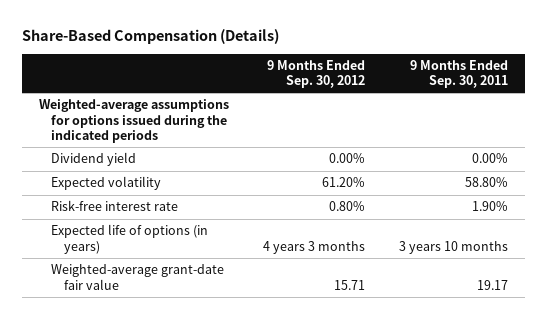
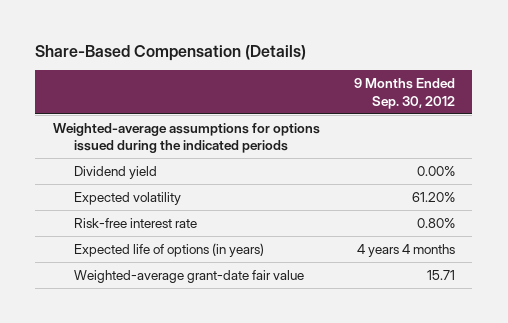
[409,59,508,89] 9 Months Ended Sep. 30, 2011 -> none
[262,240,365,254] 4 years 3 months -> [357,243,456,257] 4 years 4 months

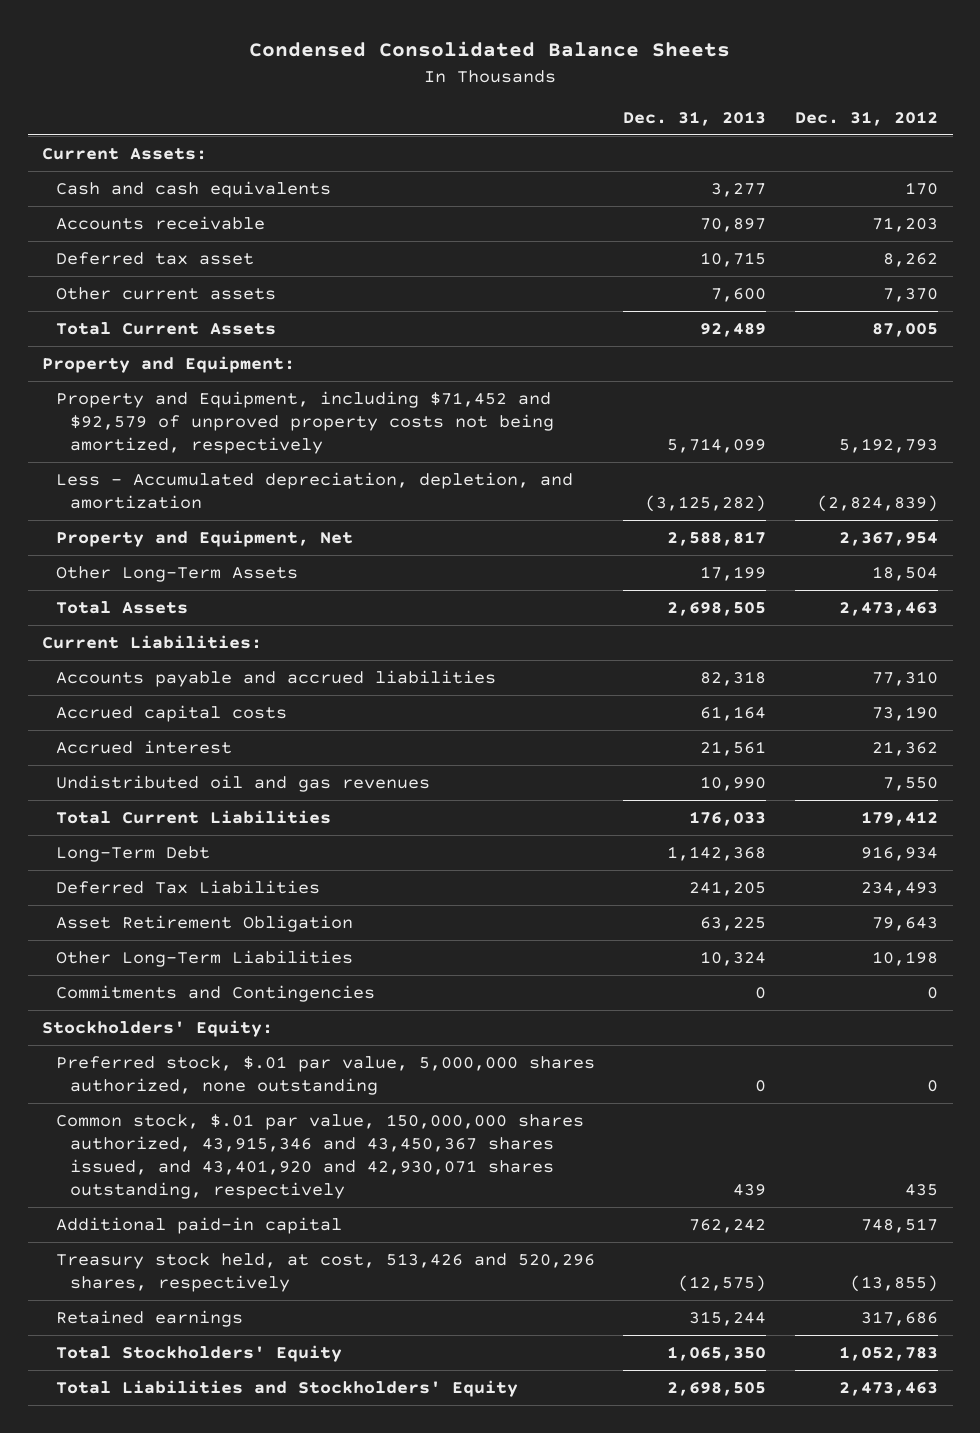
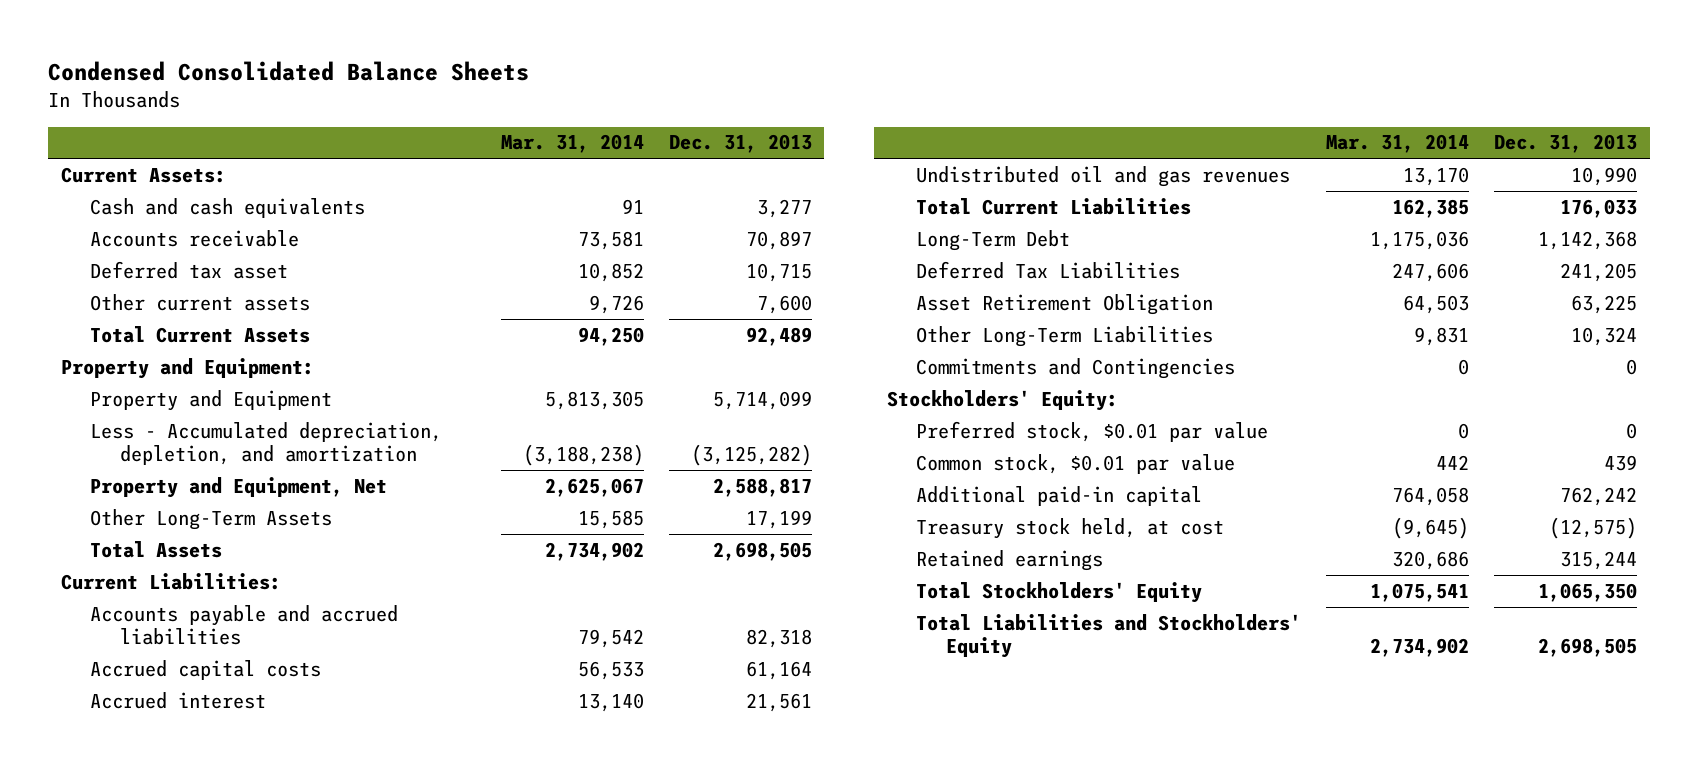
[795,110,939,126] Dec. 31, 2012 -> none
none -> [500,134,644,154] Mar. 31, 2014
[55,390,554,454] Property and Equipment, including $71,452 and $92,579 of unproved property costs not being amortized, respectively -> [90,389,333,411] Property and Equipment
[55,1055,595,1095] Preferred stock, $.01 par value, 5,000,000 shares authorized, none outstanding -> [916,420,1269,442] Preferred stock, $0.01 par value
[55,1113,584,1199] Common stock, $.01 par value, 150,000,000 shares authorized, 43,915,346 and 43,450,367 shares issued, and 43,401,920 and 42,930,071 shares outstanding, respectively -> [916,453,1236,474] Common stock, $0.01 par value
[55,1252,595,1292] Treasury stock held, at cost, 513,426 and 520,296 shares, respectively -> [916,517,1225,539] Treasury stock held, at cost

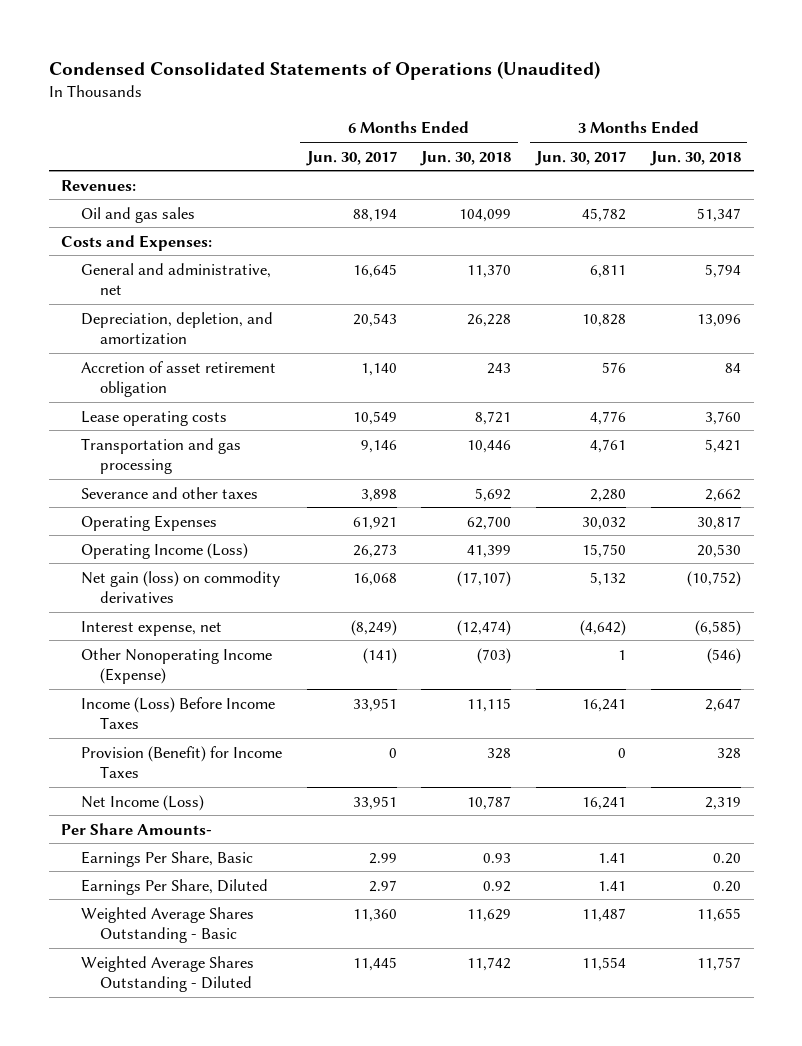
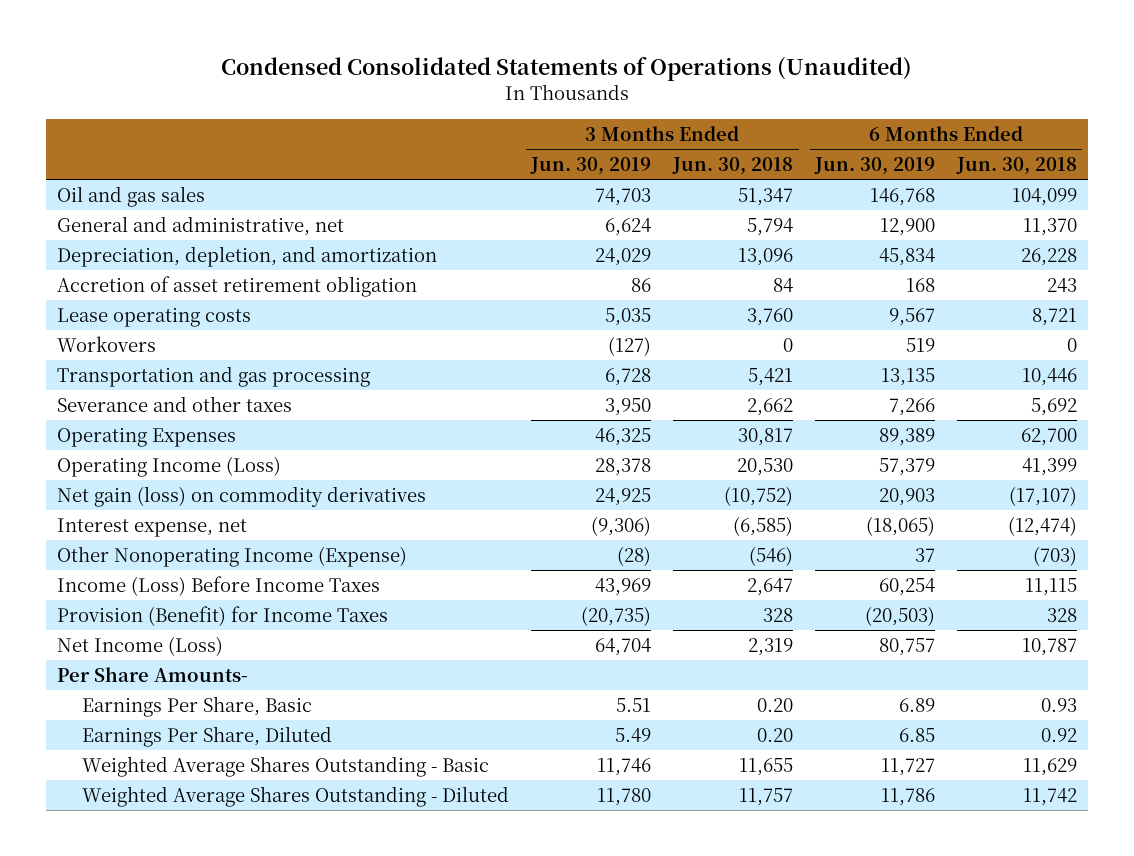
[305,150,397,166] Jun. 30, 2017 -> none
[535,150,627,166] Jun. 30, 2017 -> none
none -> [530,156,652,175] Jun. 30, 2019
none -> [813,156,935,175] Jun. 30, 2019
[61,179,137,191] Revenues: -> none
[61,234,213,251] Costs and Expenses: -> none
none -> [57,335,157,352] Workovers

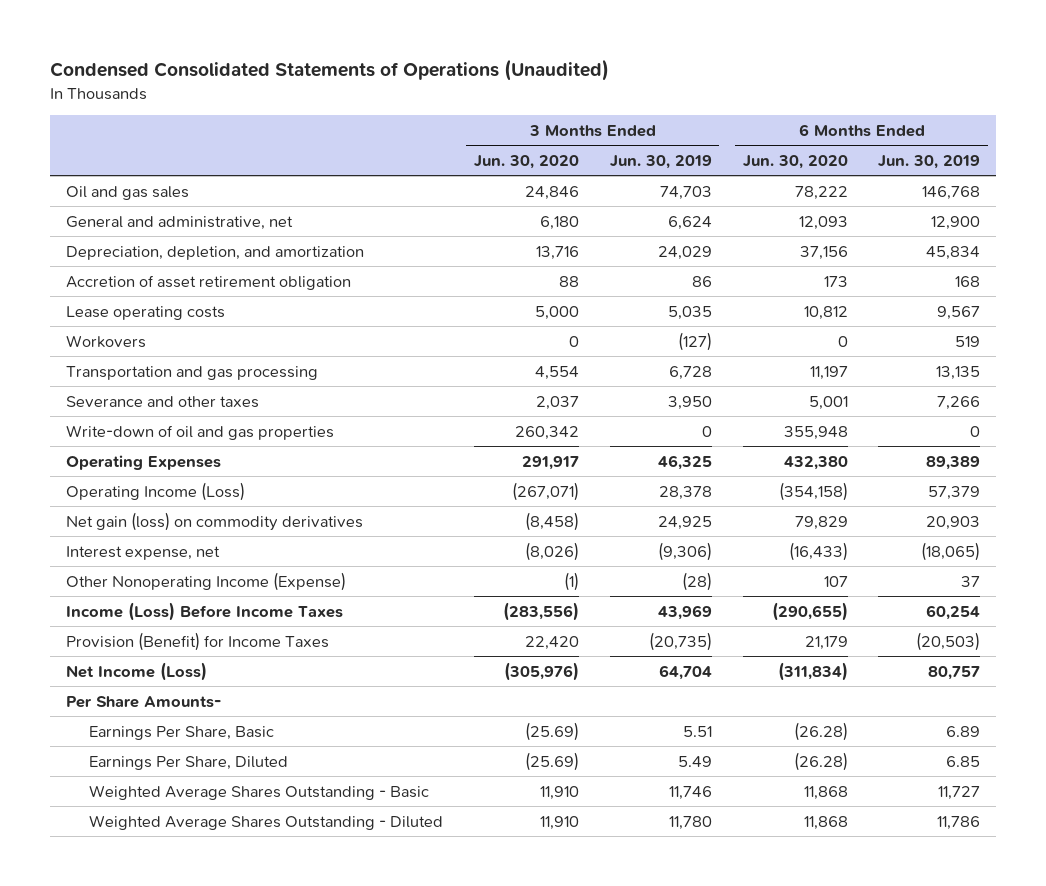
[672,156,794,175] Jun. 30, 2018 -> none
[955,156,1077,175] Jun. 30, 2018 -> none
none -> [473,154,579,169] Jun. 30, 2020
none -> [742,154,848,169] Jun. 30, 2020
none -> [65,424,334,440] Write-down of oil and gas properties

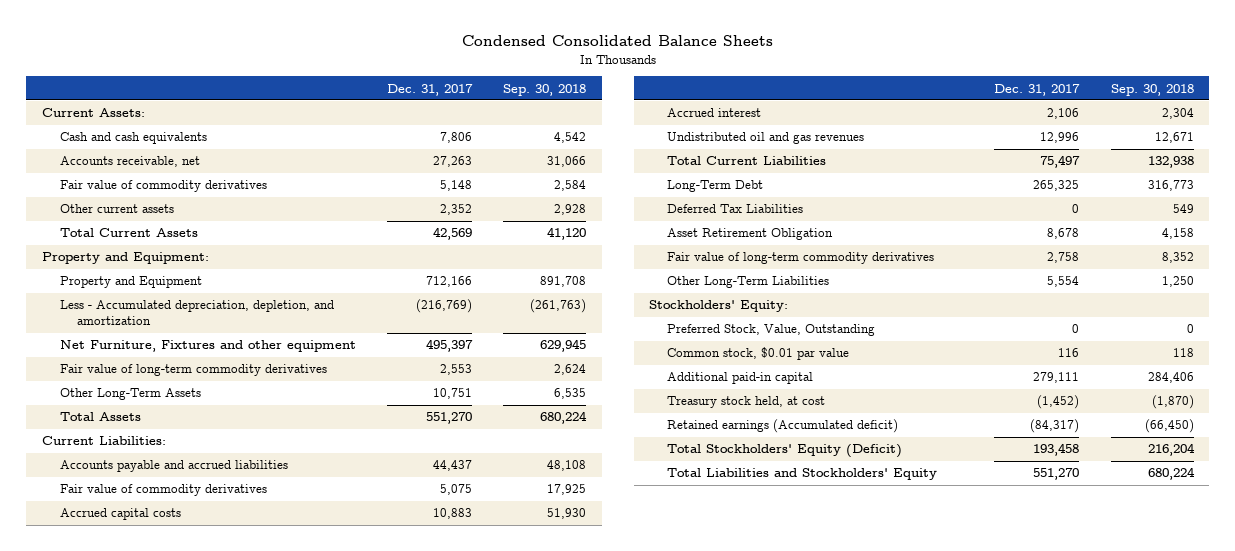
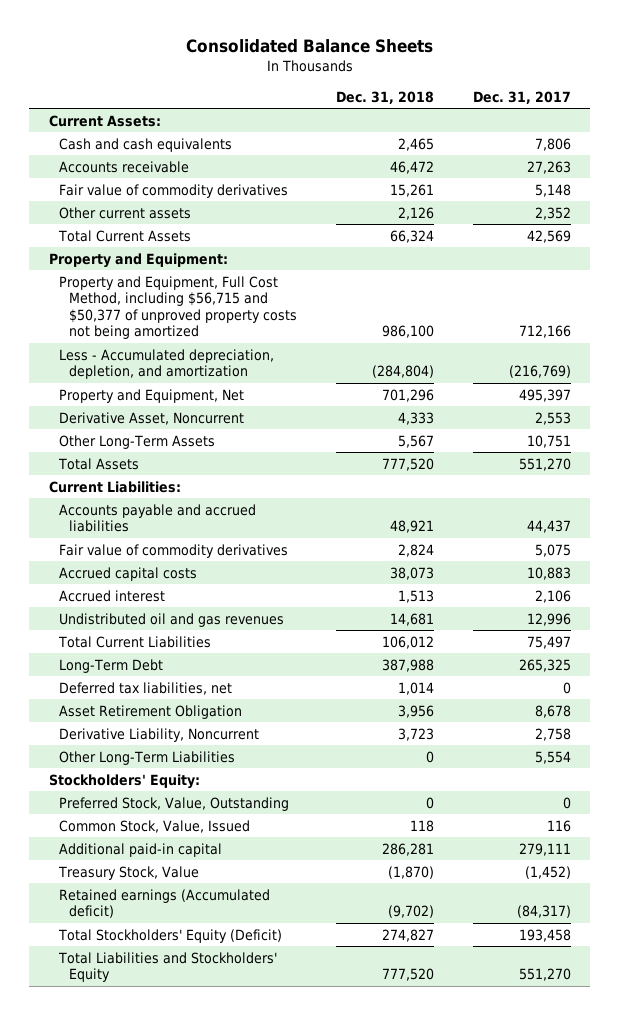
[461,35,773,47] Condensed Consolidated Balance Sheets -> [185,38,433,53] Consolidated Balance Sheets
[503,83,587,96] Sep. 30, 2018 -> none
none -> [335,90,434,104] Dec. 31, 2018
[59,156,200,168] Accounts receivable, net -> [58,160,189,173] Accounts receivable
[59,276,202,289] Property and Equipment -> [58,275,297,340] Property and Equipment, Full Cost Method, including $56,715 and $50,377 of unproved property costs not being amortized
[59,340,356,353] Net Furniture, Fixtures and other equipment -> [58,388,244,403] Property and Equipment, Net
[59,364,327,377] Fair value of long-term commodity derivatives -> [58,411,244,425] Derivative Asset, Noncurrent
[667,204,804,214] Deferred Tax Liabilities -> [58,681,232,695] Deferred tax liabilities, net
[667,252,935,265] Fair value of long-term commodity derivatives -> [58,727,259,742] Derivative Liability, Noncurrent
[667,347,850,361] Common stock, $0.01 par value -> [58,819,250,833] Common Stock, Value, Issued
[667,396,826,409] Treasury stock held, at cost -> [57,865,199,880] Treasury Stock, Value

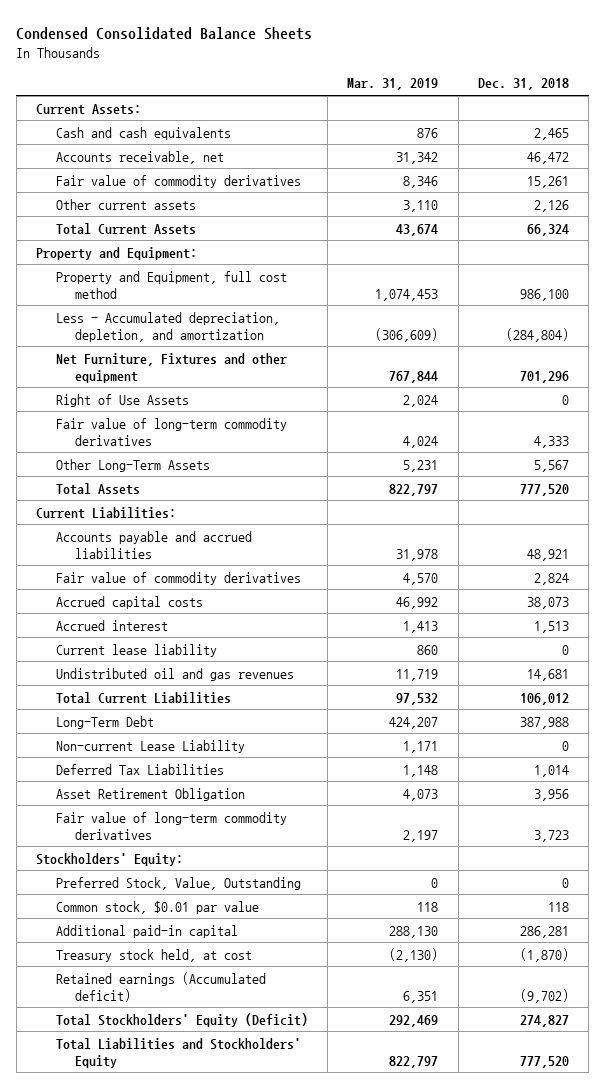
[185,38,433,53] Consolidated Balance Sheets -> [16,26,313,40] Condensed Consolidated Balance Sheets
[472,90,571,104] Dec. 31, 2017 -> none
none -> [347,78,439,91] Mar. 31, 2019
[58,160,189,173] Accounts receivable -> [55,150,224,164] Accounts receivable, net
[58,275,297,340] Property and Equipment, Full Cost Method, including $56,715 and $50,377 of unproved property costs not being amortized -> [55,270,287,299] Property and Equipment, full cost method
[58,388,244,403] Property and Equipment, Net -> [55,352,287,383] Net Furniture, Fixtures and other equipment
none -> [55,393,189,407] Right of Use Assets
[58,411,244,425] Derivative Asset, Noncurrent -> [55,417,287,446] Fair value of long-term commodity derivatives
none -> [55,643,217,657] Current lease liability
none -> [55,739,245,753] Non-current Lease Liability
[58,681,232,695] Deferred tax liabilities, net -> [55,763,224,775] Deferred Tax Liabilities
[58,750,235,765] Other Long-Term Liabilities -> none
[58,727,259,742] Derivative Liability, Noncurrent -> [55,811,287,840] Fair value of long-term commodity derivatives
[58,819,250,833] Common Stock, Value, Issued -> [55,900,259,914] Common stock, $0.01 par value
[57,865,199,880] Treasury Stock, Value -> [55,948,252,962] Treasury stock held, at cost

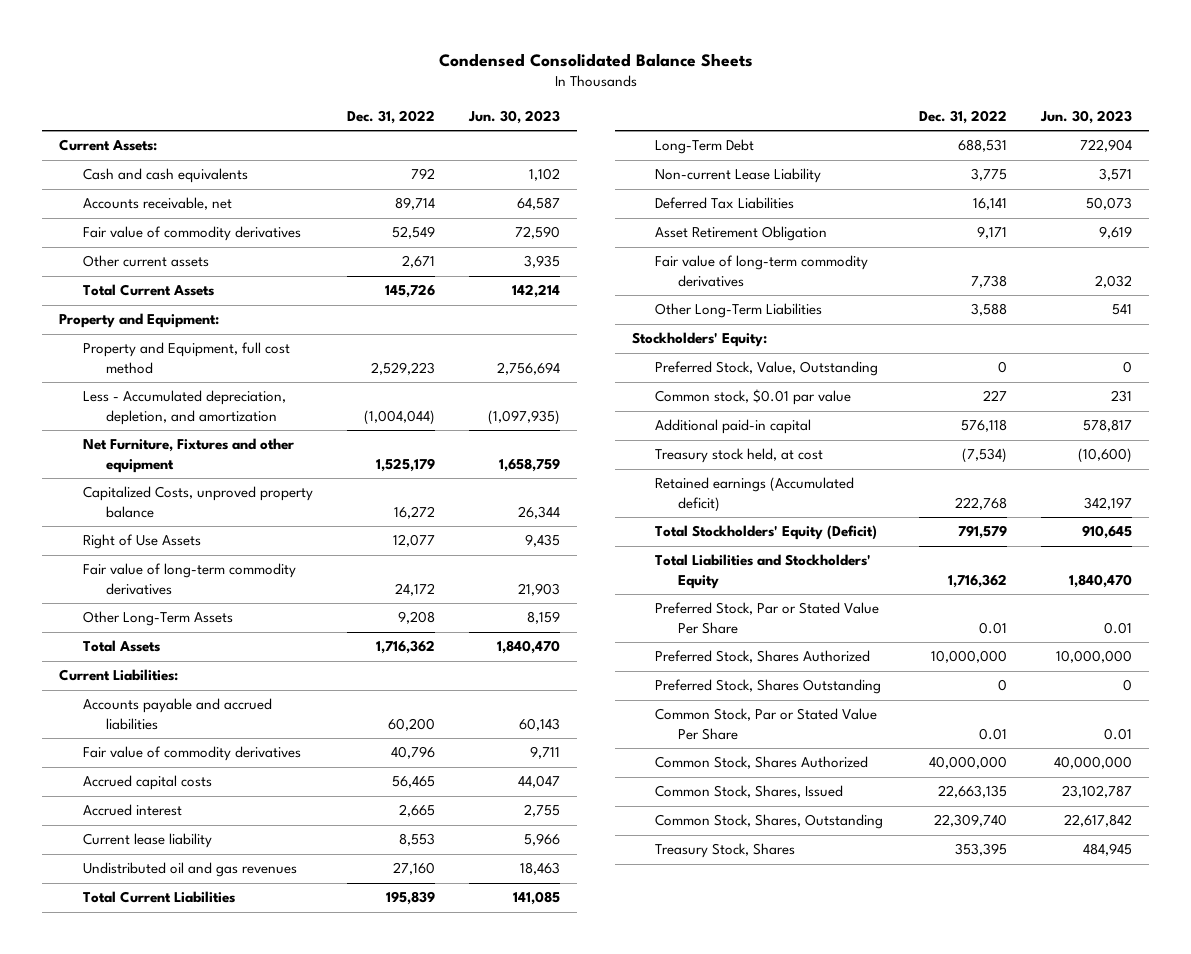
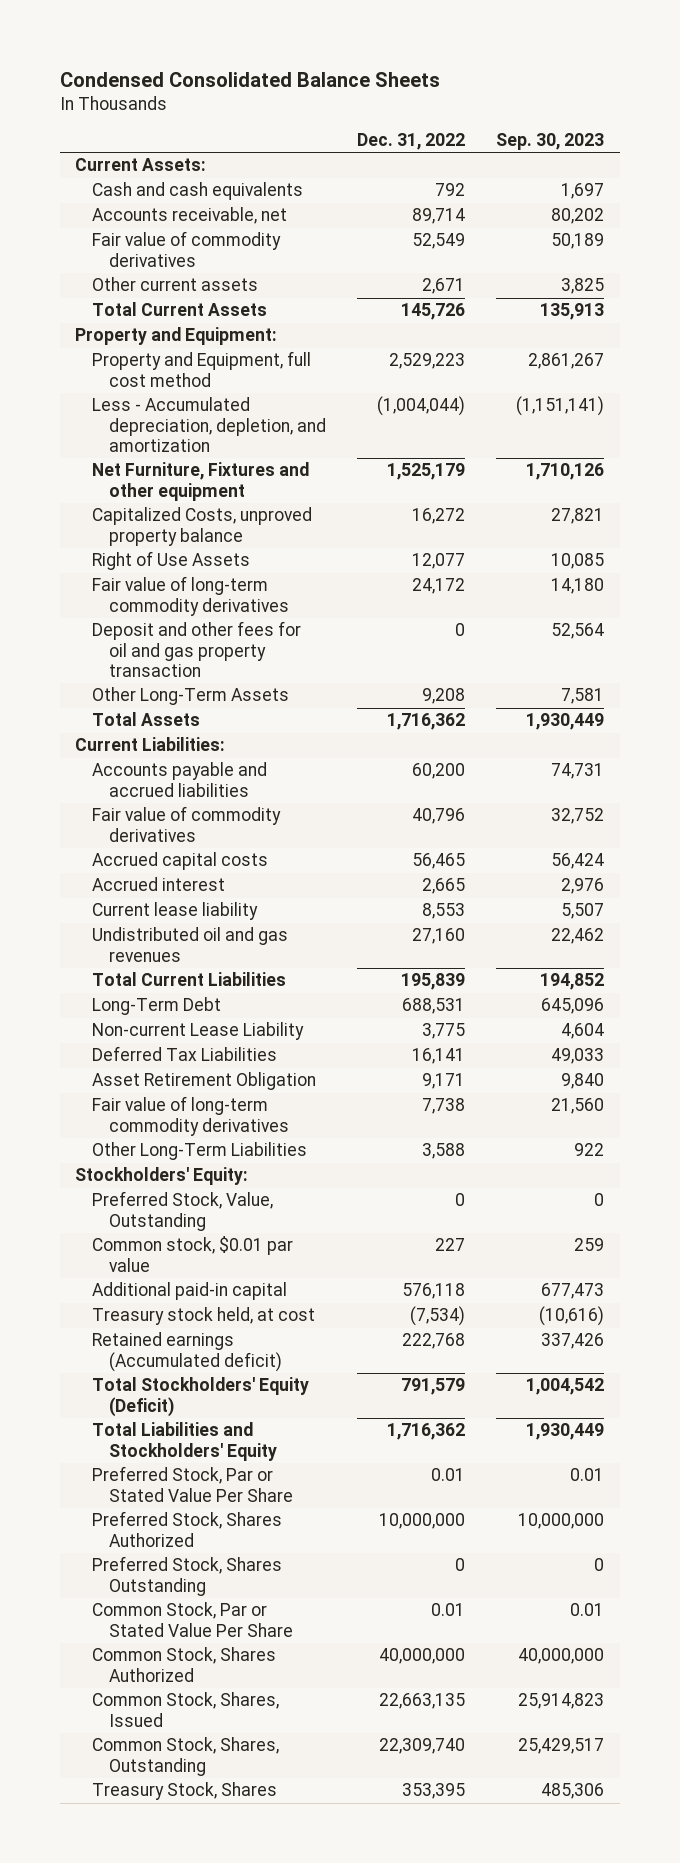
[467,109,560,124] Jun. 30, 2023 -> none
none -> [496,133,605,151] Sep. 30, 2023
none -> [92,621,302,678] Deposit and other fees for oil and gas property transaction

